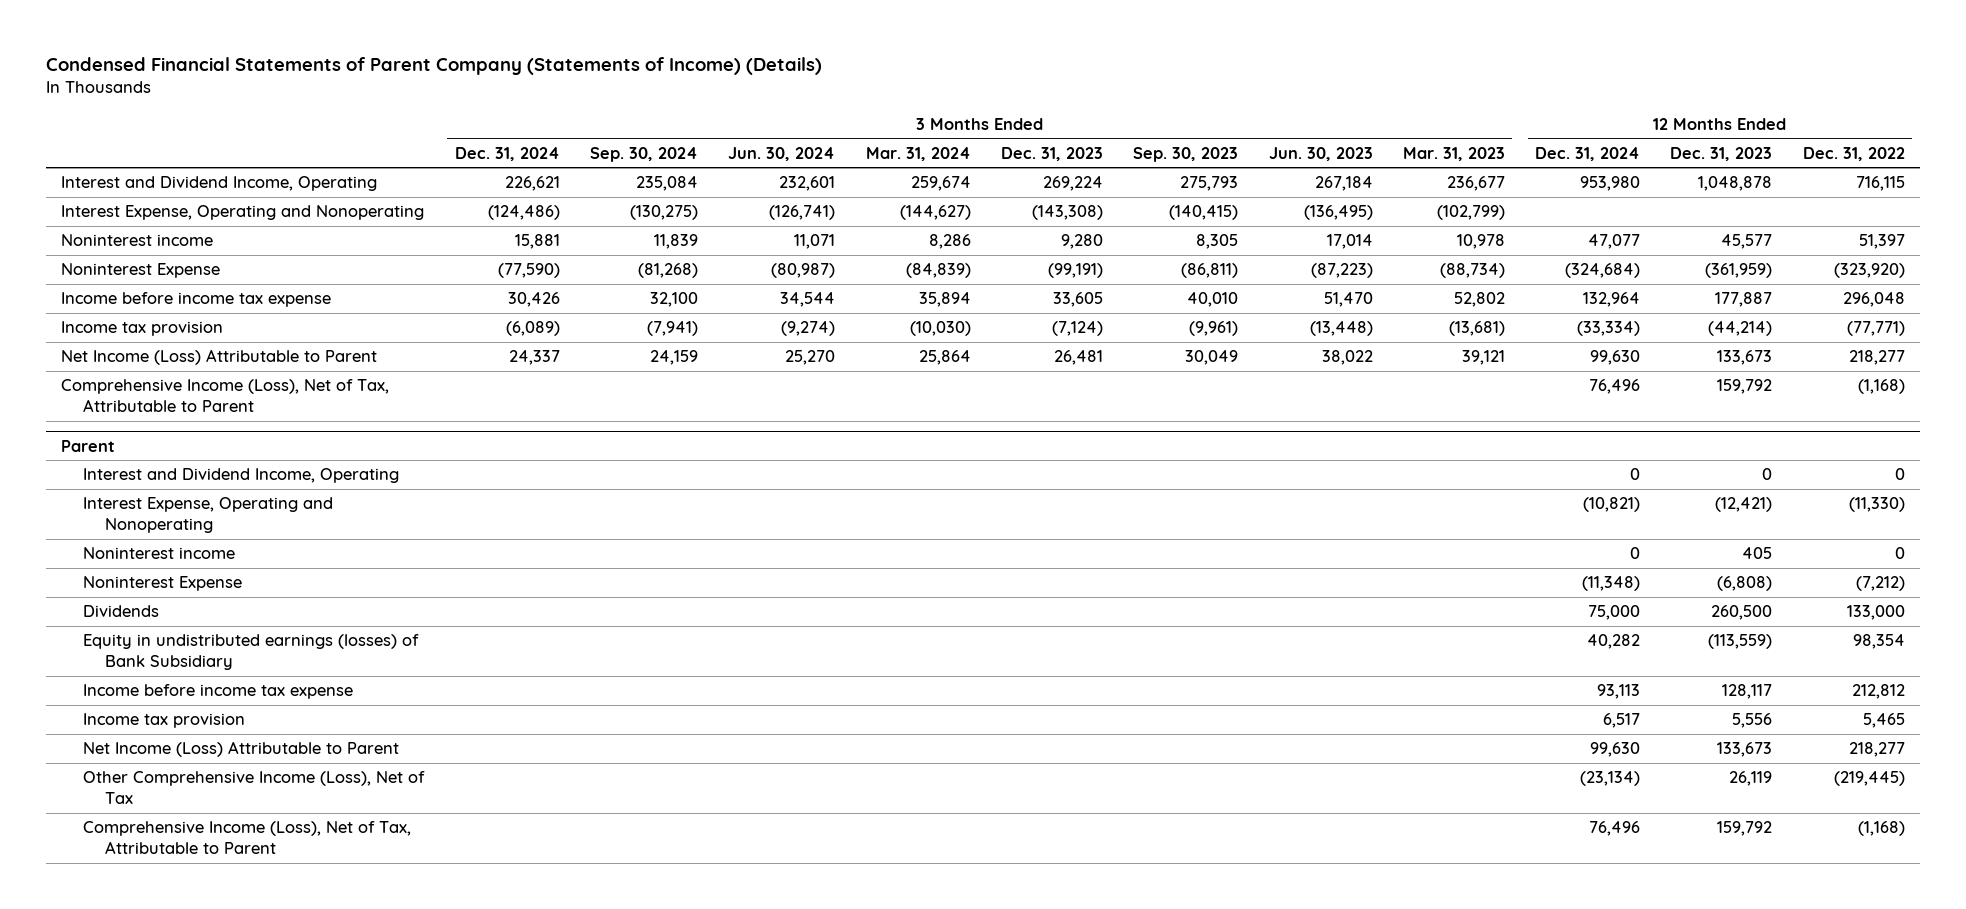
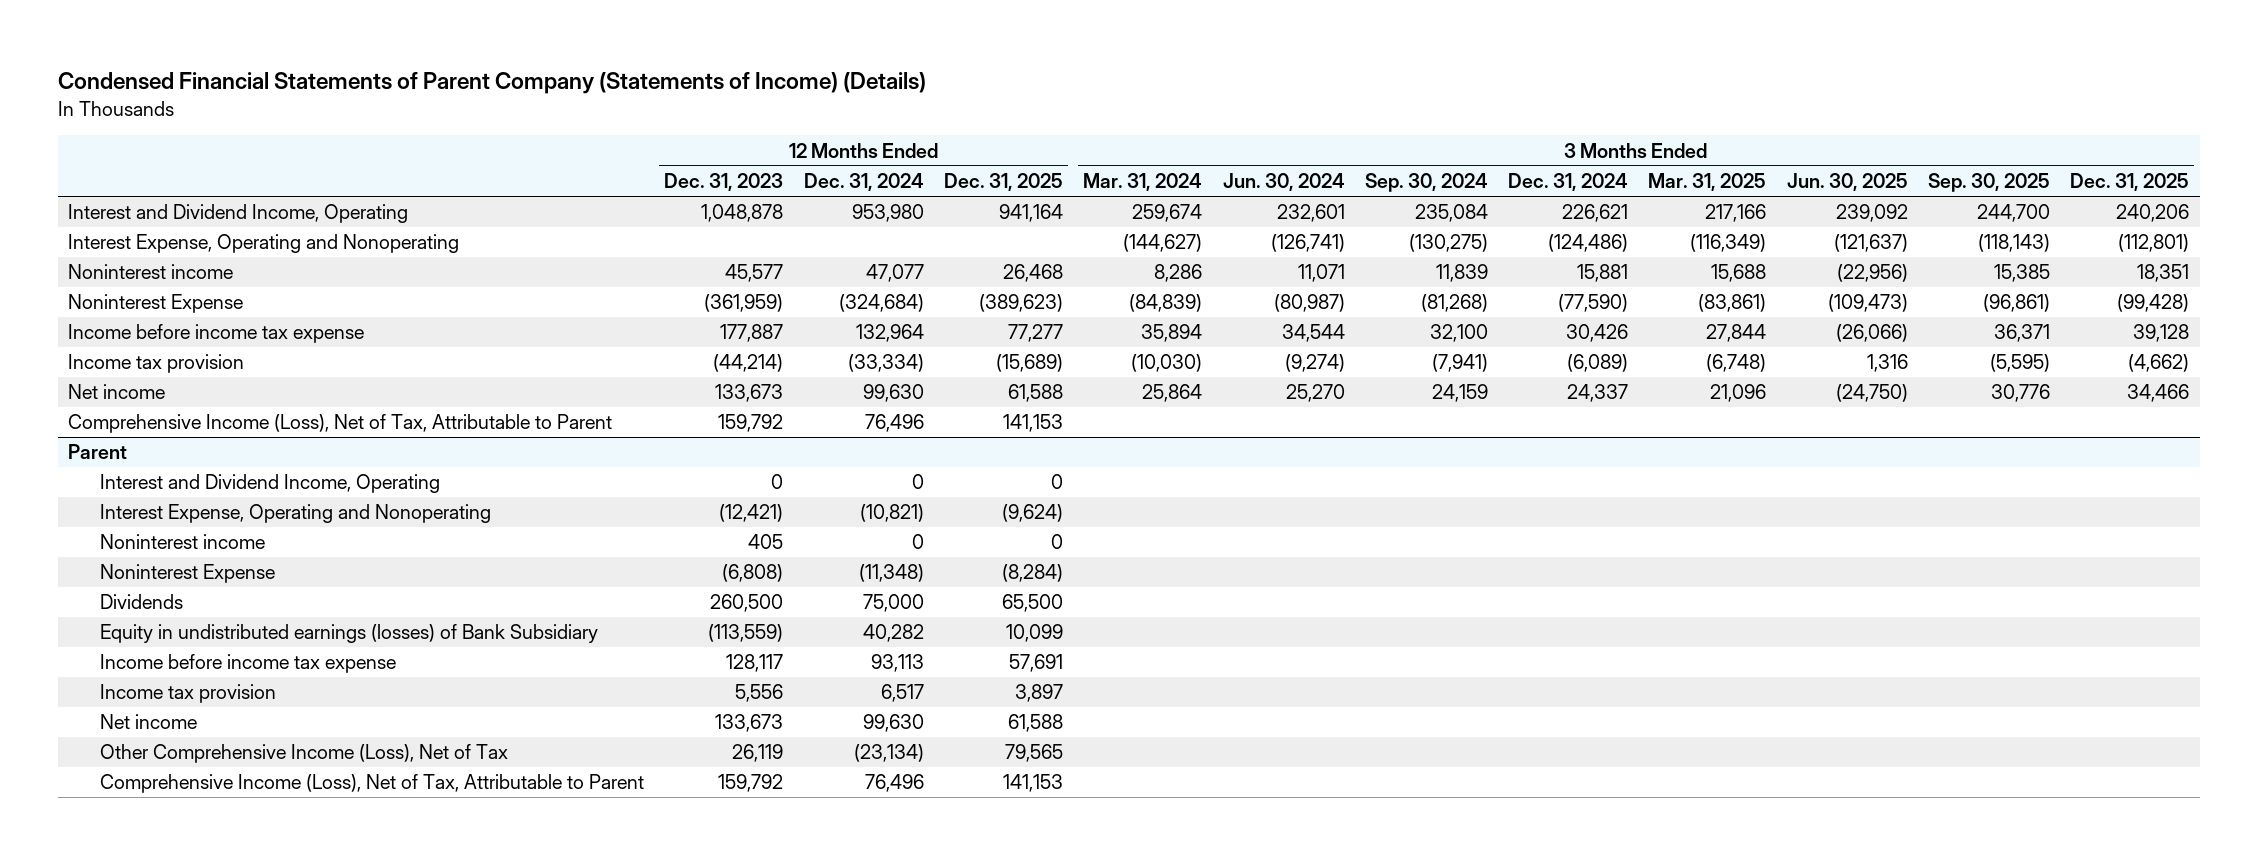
[1000,146,1103,161] Dec. 31, 2023 -> none
[1133,146,1239,162] Sep. 30, 2023 -> none
[1268,146,1373,161] Jun. 30, 2023 -> none
[1402,146,1505,161] Mar. 31, 2023 -> none
[1802,146,1905,161] Dec. 31, 2022 -> none
none -> [943,173,1063,192] Dec. 31, 2025
none -> [1648,173,1767,192] Mar. 31, 2025
none -> [1786,173,1908,192] Jun. 30, 2025
none -> [1928,173,2051,193] Sep. 30, 2025
none -> [2070,173,2190,192] Dec. 31, 2025
[61,349,378,366] Net Income (Loss) Attributable to Parent -> [68,384,166,400] Net income
[83,741,400,758] Net Income (Loss) Attributable to Parent -> [99,714,197,730] Net income

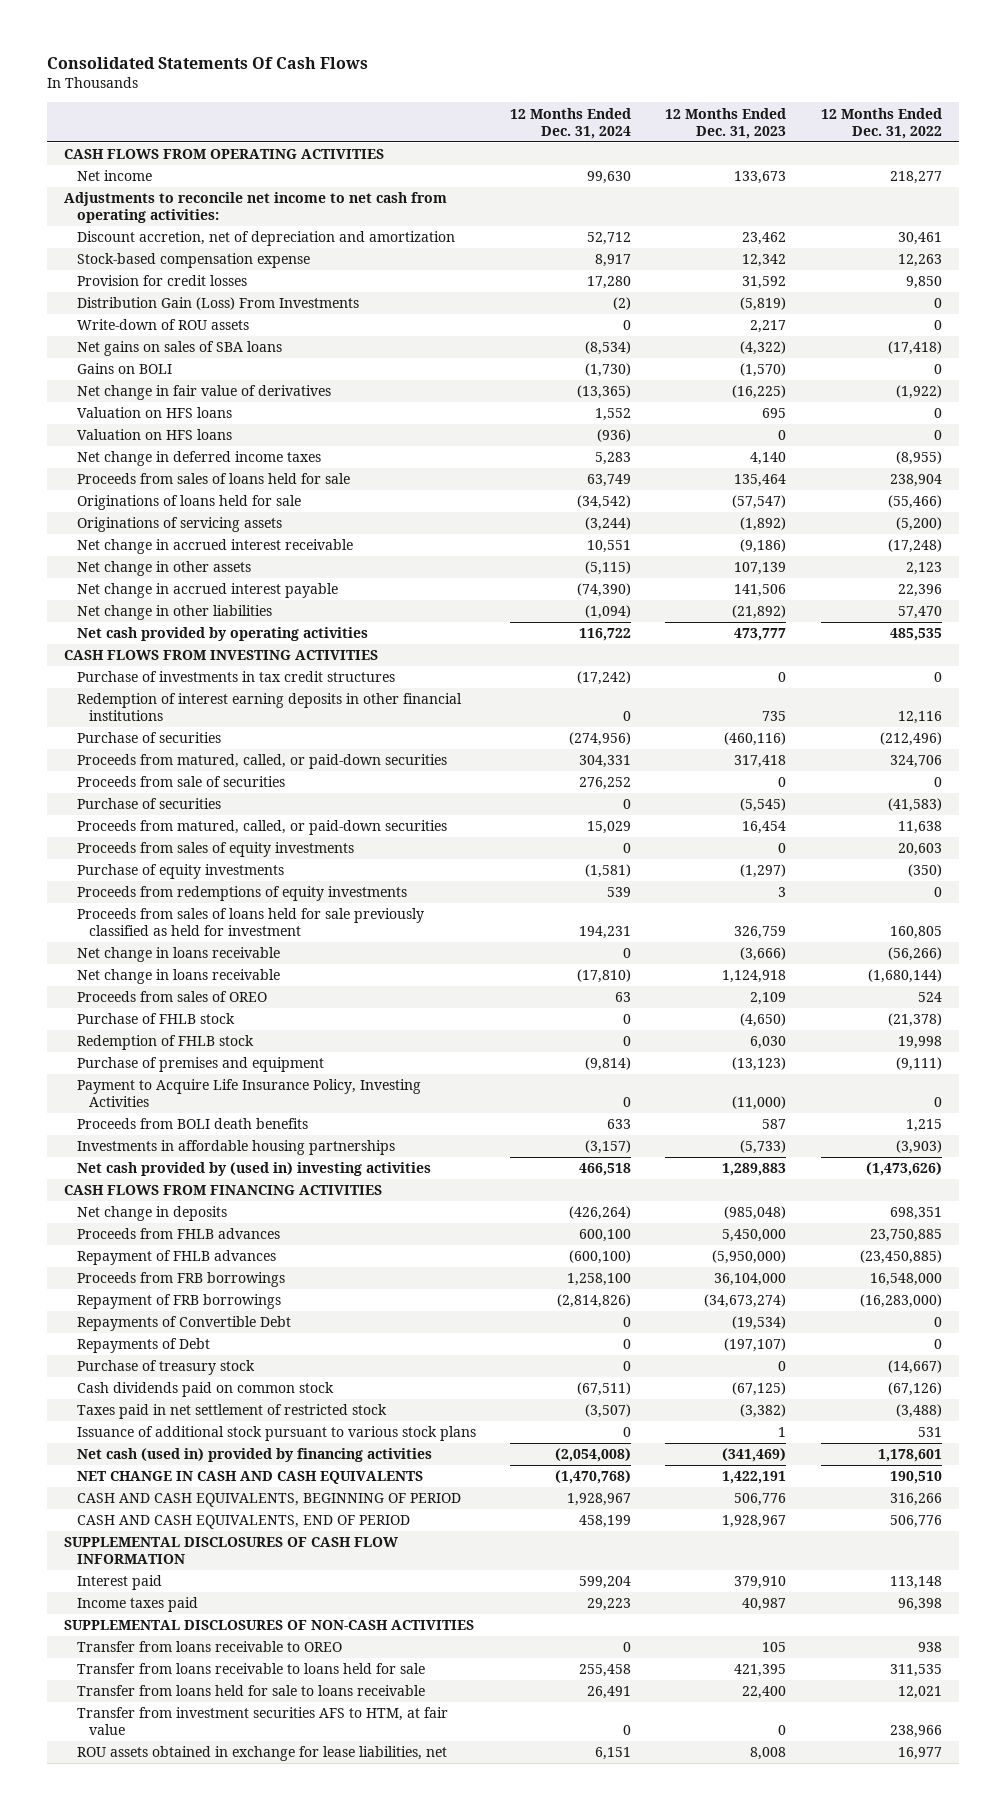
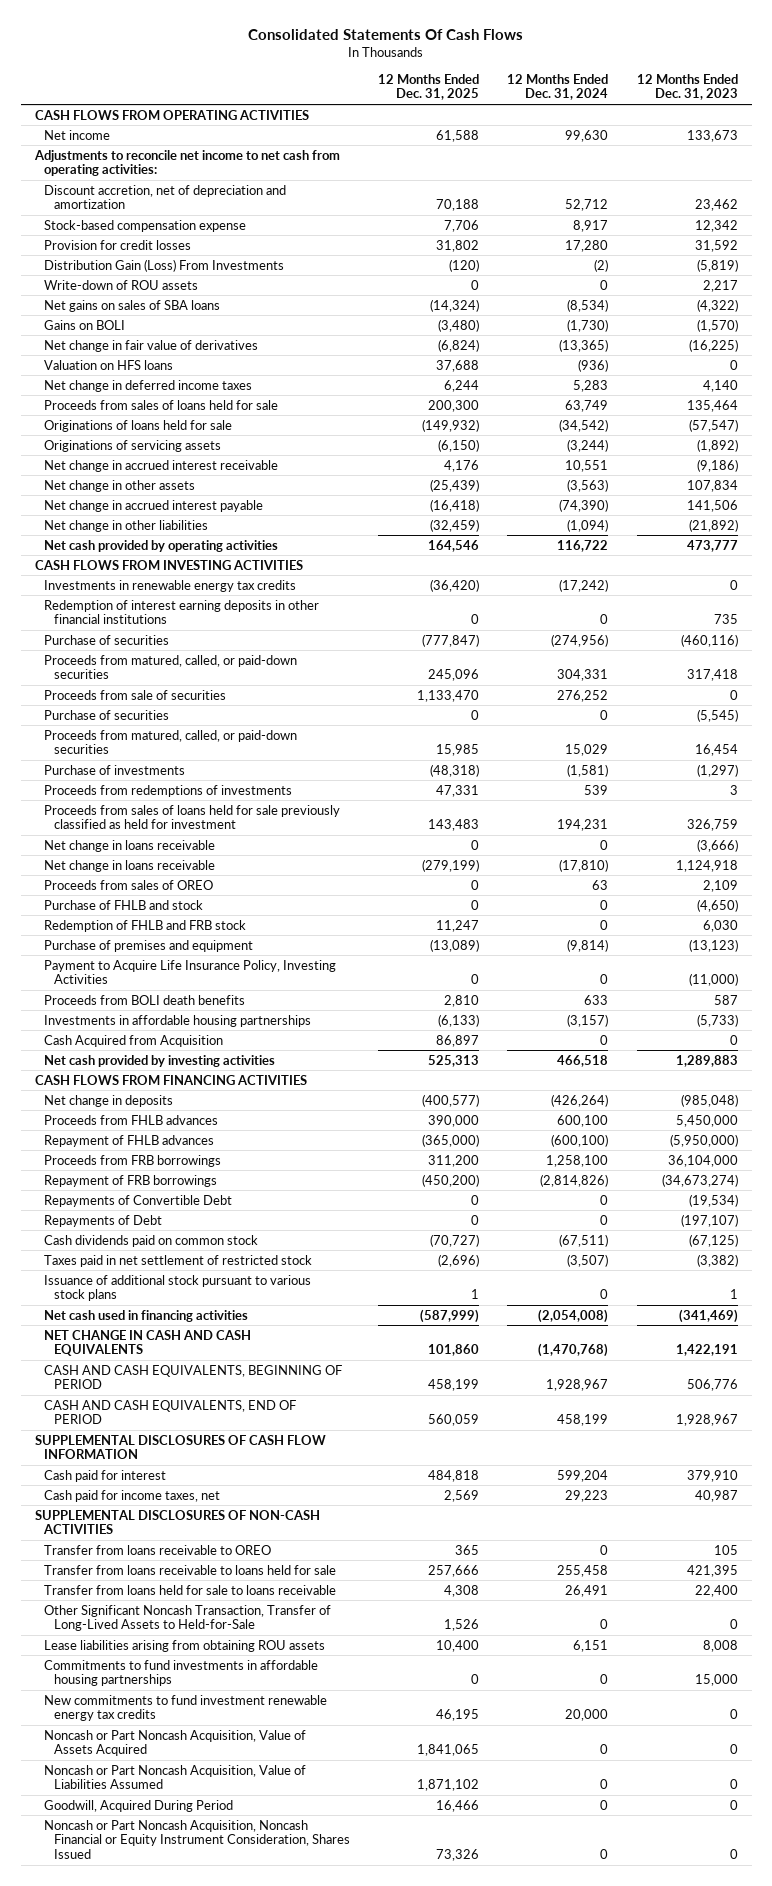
[820,107,942,139] 12 Months Ended Dec. 31, 2022 -> none
none -> [378,73,480,101] 12 Months Ended Dec. 31, 2025
[76,407,232,419] Valuation on HFS loans -> none
[585,561,632,576] (5,115) -> [567,478,609,492] (3,563)
[734,562,787,576] 107,139 -> [686,479,738,492] 107,834
[76,671,395,683] Purchase of investments in tax credit structures -> [44,579,297,592] Investments in renewable energy tax credits
[76,842,354,858] Proceeds from sales of equity investments -> none
[76,864,284,880] Purchase of equity investments -> [44,764,186,775] Purchase of investments
[76,886,407,902] Proceeds from redemptions of equity investments -> [44,784,293,797] Proceeds from redemptions of investments
[76,1013,235,1025] Purchase of FHLB stock -> [44,899,204,910] Purchase of FHLB and stock
[76,1035,254,1051] Redemption of FHLB stock -> [44,919,247,932] Redemption of FHLB and FRB stock
none -> [44,1034,224,1047] Cash Acquired from Acquisition
[76,1162,431,1177] Net cash provided by (used in) investing activities -> [44,1054,276,1067] Net cash provided by investing activities
[76,1360,255,1376] Purchase of treasury stock -> none
[76,1448,432,1463] Net cash (used in) provided by financing activities -> [44,1309,249,1322] Net cash used in financing activities
[76,1575,162,1591] Interest paid -> [44,1469,167,1482] Cash paid for interest
[76,1597,198,1613] Income taxes paid -> [44,1489,221,1502] Cash paid for income taxes, net
[76,1707,448,1736] Transfer from investment securities AFS to HTM, at fair value -> none
none -> [44,1604,332,1632] Other Significant Noncash Transaction, Transfer of Long-Lived Assets to Held-for-Sale
[76,1746,447,1762] ROU assets obtained in exchange for lease liabilities, net -> [44,1639,326,1652] Lease liabilities arising from obtaining ROU assets
none -> [44,1659,319,1687] Commitments to fund investments in affordable housing partnerships
none -> [44,1694,328,1722] New commitments to fund investment renewable energy tax credits
none -> [44,1729,307,1757] Noncash or Part Noncash Acquisition, Value of Assets Acquired
none -> [44,1764,307,1790] Noncash or Part Noncash Acquisition, Value of Liabilities Assumed
none -> [44,1799,234,1812] Goodwill, Acquired During Period
none -> [44,1819,351,1859] Noncash or Part Noncash Acquisition, Noncash Financial or Equity Instrument Consideration, Shares Issued

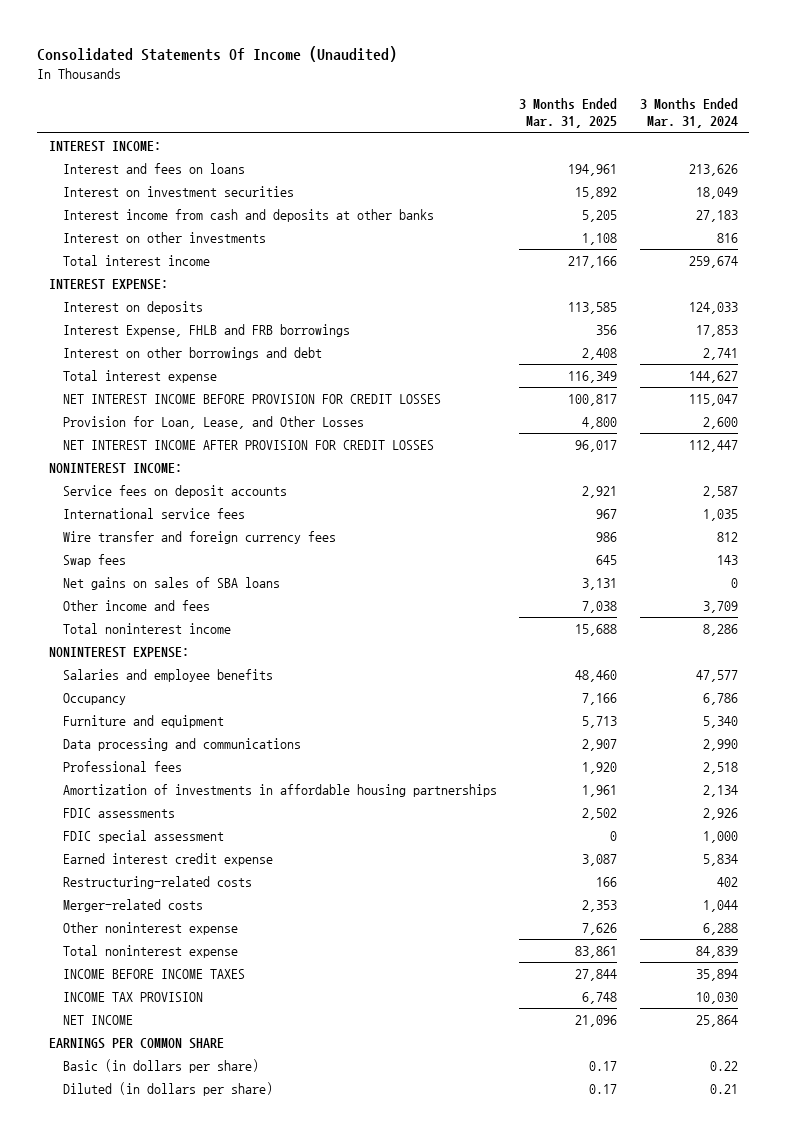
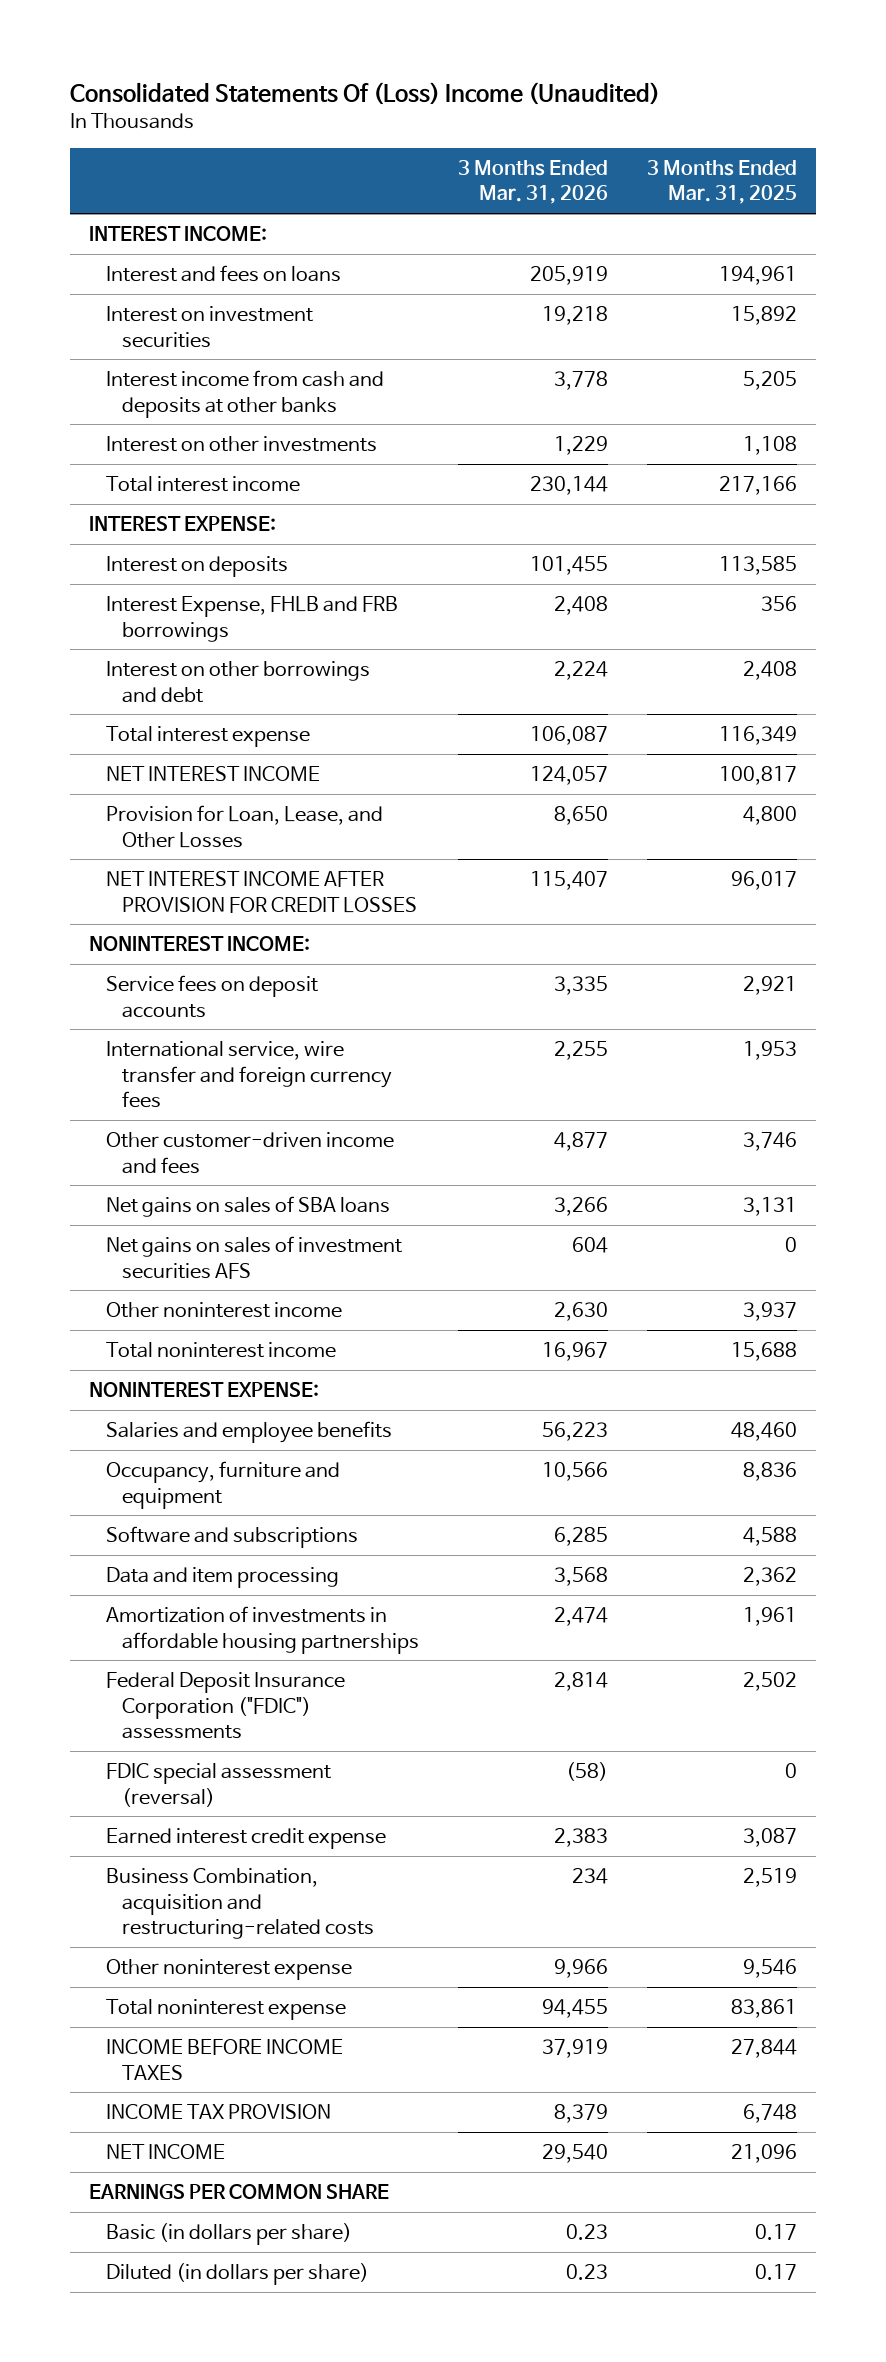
[37,45,398,62] Consolidated Statements Of Income (Unaudited) -> [69,81,660,105] Consolidated Statements Of (Loss) Income (Unaudited)
[639,97,738,129] 3 Months Ended Mar. 31, 2024 -> none
none -> [458,159,609,205] 3 Months Ended Mar. 31, 2026
[62,394,441,405] NET INTEREST INCOME BEFORE PROVISION FOR CREDIT LOSSES -> [105,766,320,782] NET INTEREST INCOME
[62,508,245,520] International service fees -> none
[62,554,126,568] Swap fees -> none
[62,531,336,545] Wire transfer and foreign currency fees -> [105,1041,393,1108] International service, wire transfer and foreign currency fees
[596,532,618,543] 986 -> [742,1041,797,1061] 1,953
none -> [105,1132,394,1174] Other customer-driven income and fees
none -> [105,1236,402,1279] Net gains on sales of investment securities AFS
[62,600,210,612] Other income and fees -> [105,1302,342,1319] Other noninterest income
[582,601,618,614] 7,038 -> [742,1302,797,1322] 3,937
[62,693,126,706] Occupancy -> none
[62,761,182,773] Professional fees -> none
[62,715,224,729] Furniture and equipment -> [105,1461,340,1509] Occupancy, furniture and equipment
[582,716,618,729] 5,713 -> [742,1462,797,1482] 8,836
none -> [105,1526,358,1549] Software and subscriptions
[62,738,301,752] Data processing and communications -> [105,1567,339,1589] Data and item processing
[582,739,618,752] 2,907 -> [742,1567,797,1587] 2,362
[62,808,175,819] FDIC assessments -> [105,1672,345,1739] Federal Deposit Insurance Corporation ("FDIC") assessments
[62,830,224,844] FDIC special assessment -> [105,1763,331,1807] FDIC special assessment (reversal)
[62,876,252,890] Restructuring-related costs -> none
[62,899,203,913] Merger-related costs -> none
none -> [105,1868,375,1939] Business Combination, acquisition and restructuring-related costs
[582,923,618,936] 7,626 -> [742,1959,797,1979] 9,546

